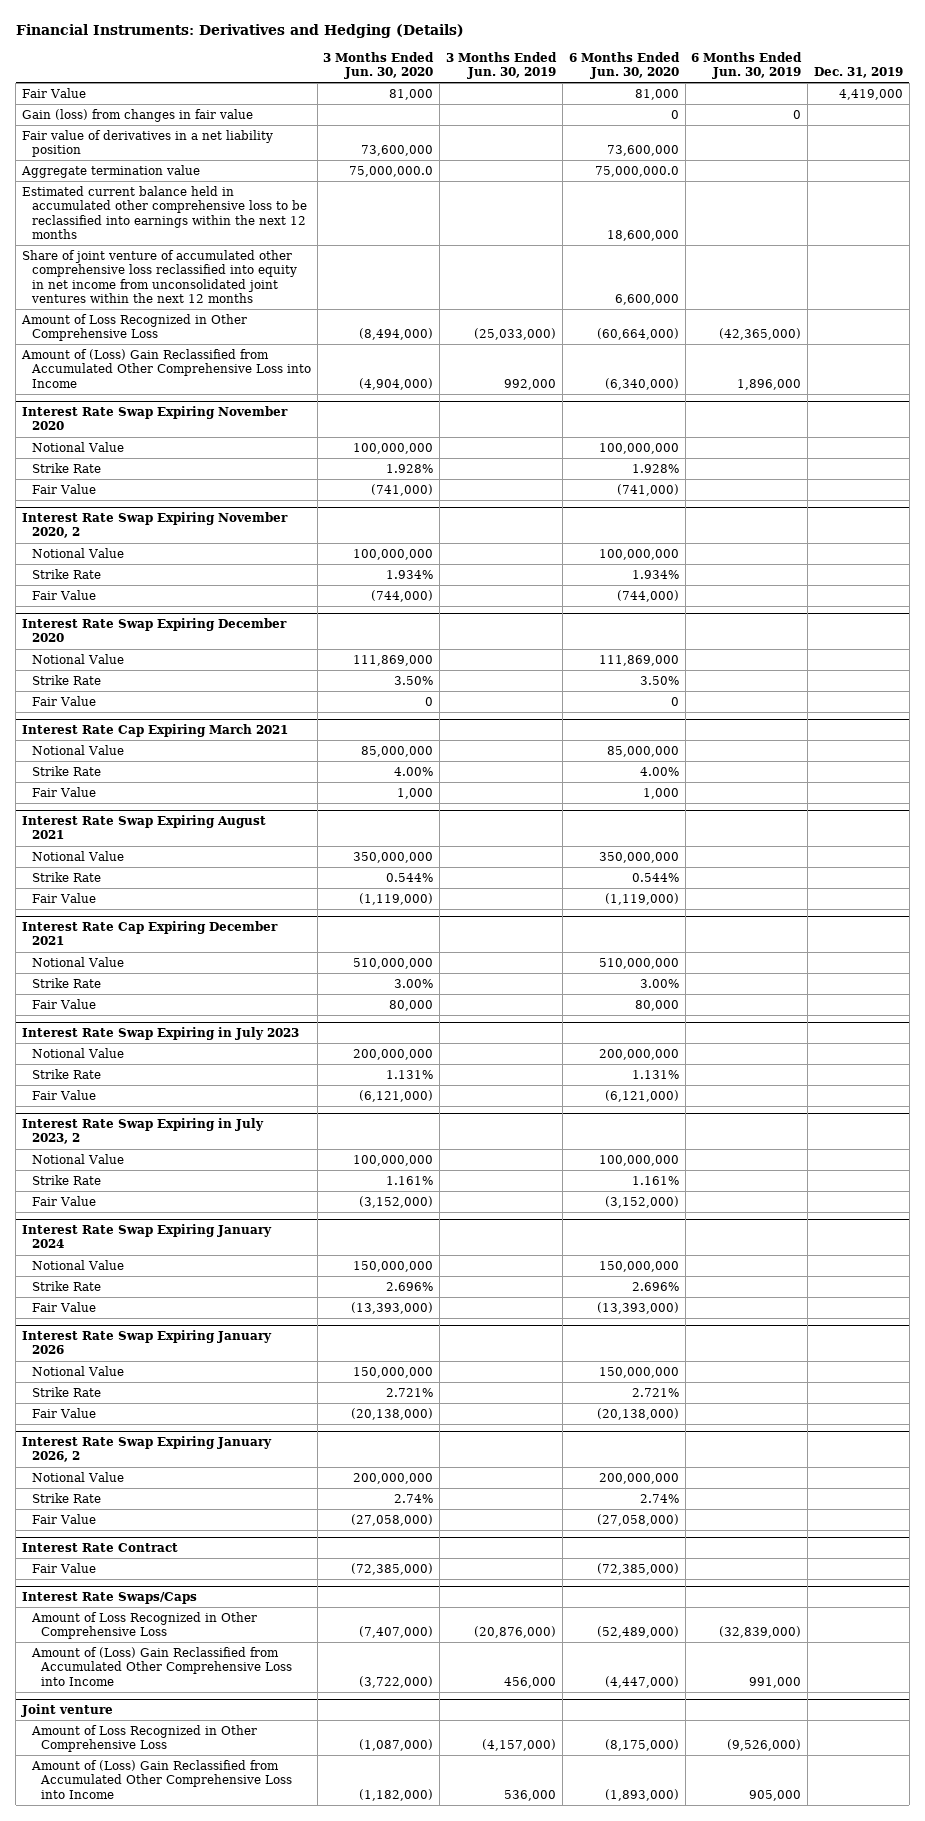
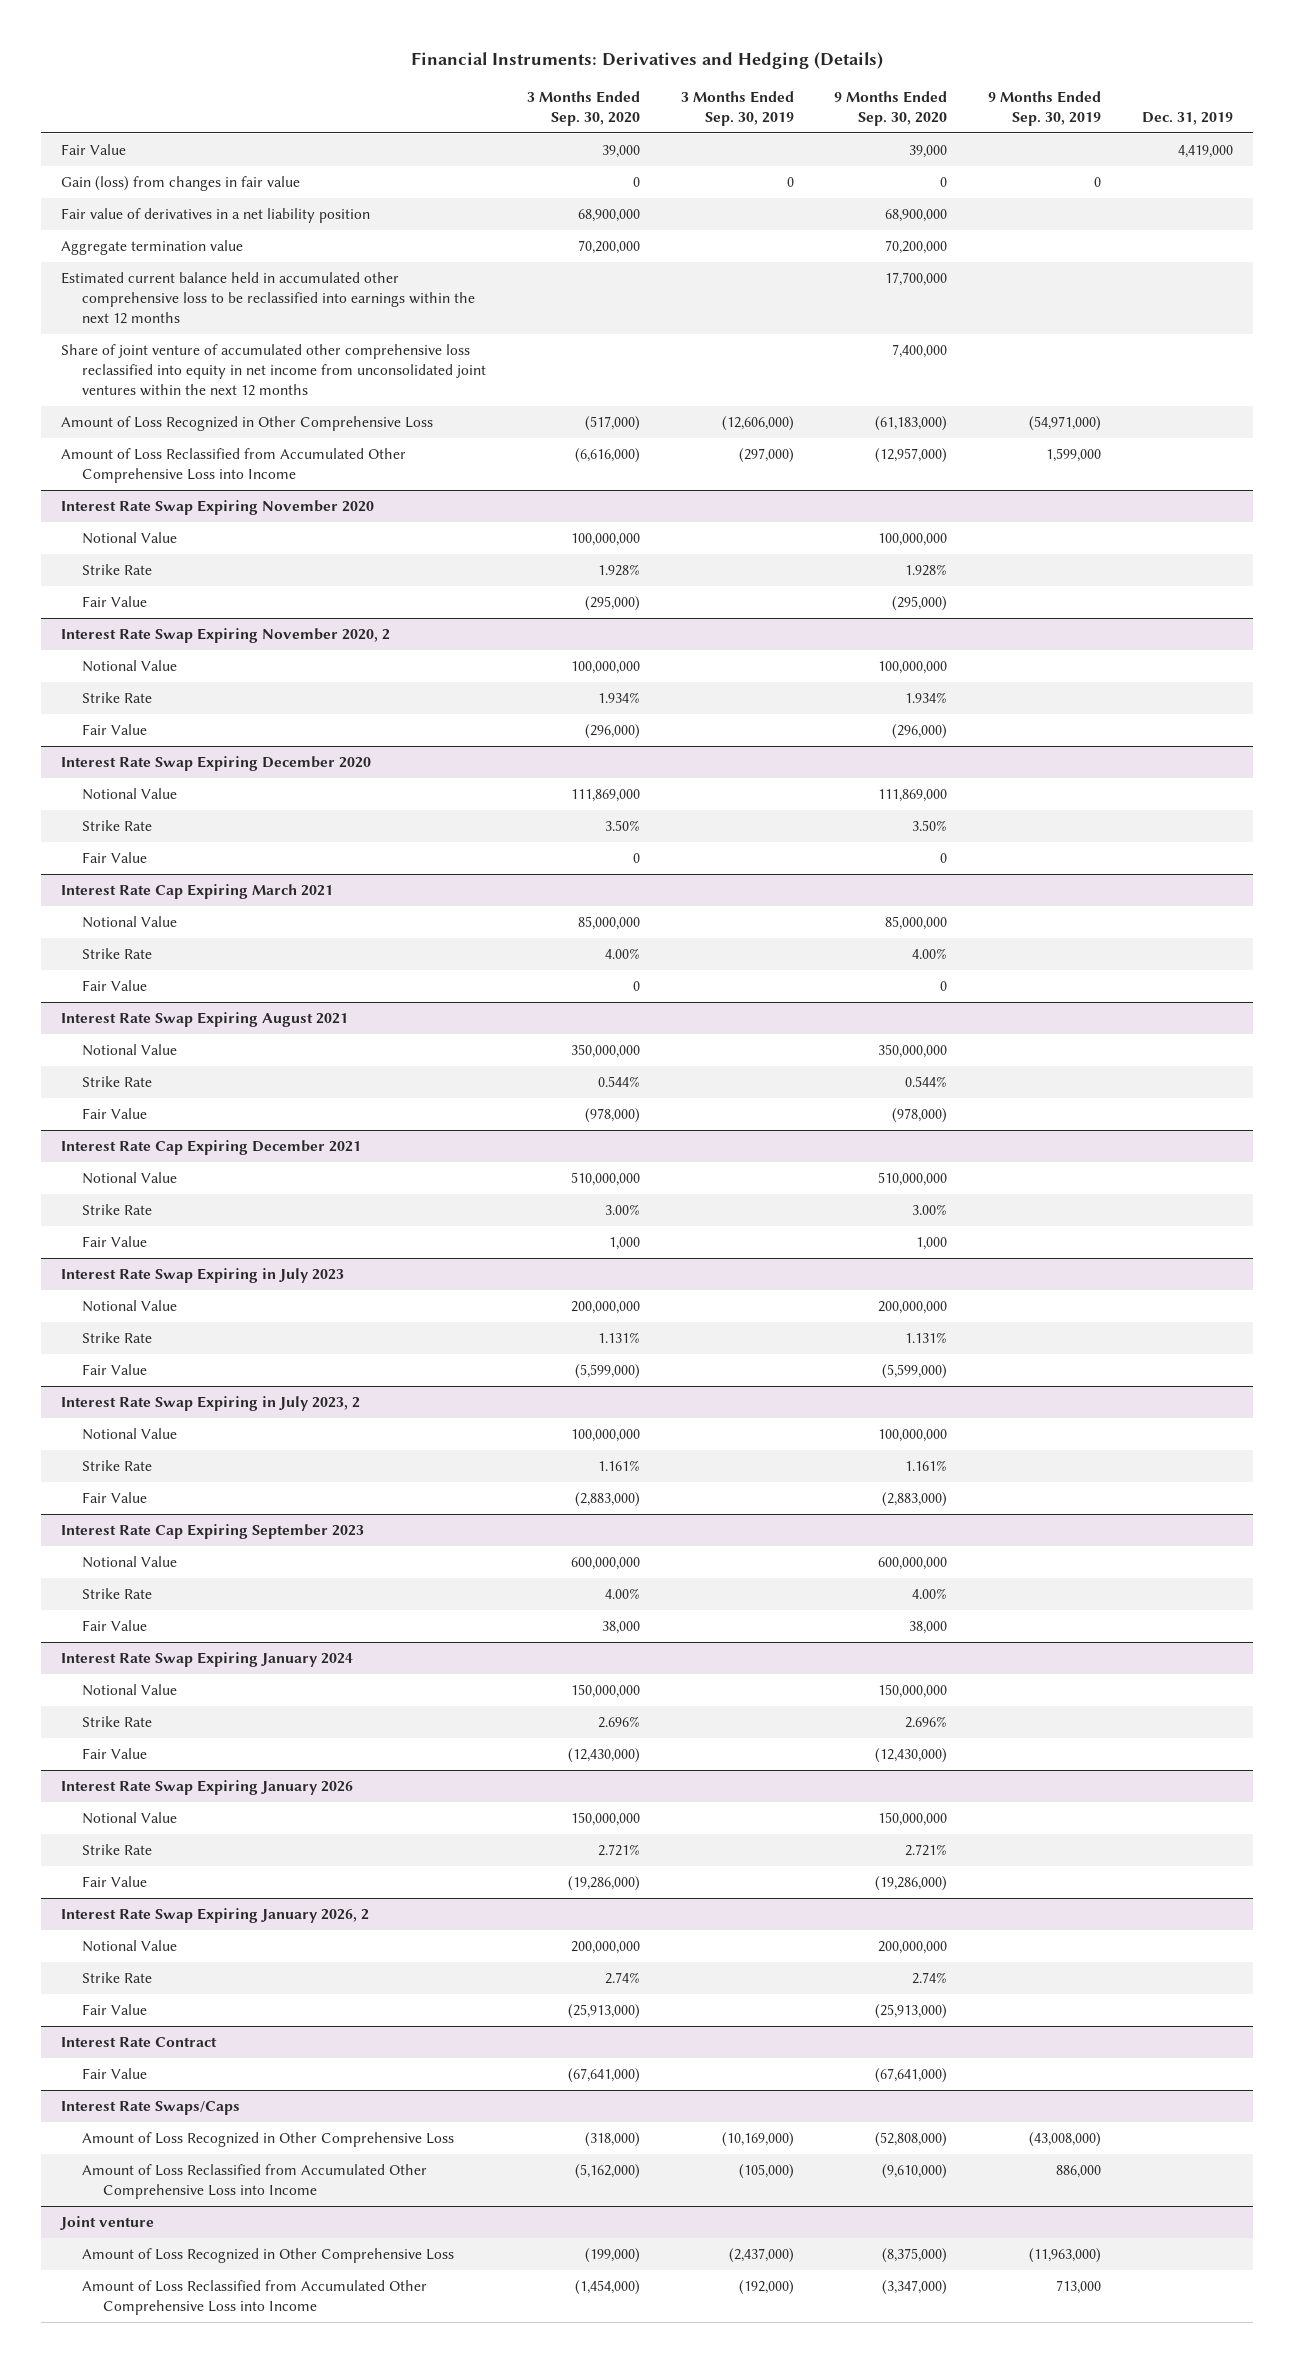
[323,51,435,79] 3 Months Ended Jun. 30, 2020 -> none
[446,51,558,79] 3 Months Ended Jun. 30, 2019 -> none
[568,51,680,79] 6 Months Ended Jun. 30, 2020 -> none
[691,51,803,79] 6 Months Ended Jun. 30, 2019 -> none
none -> [526,91,640,126] 3 Months Ended Sep. 30, 2020
none -> [680,91,794,126] 3 Months Ended Sep. 30, 2019
none -> [834,91,948,126] 9 Months Ended Sep. 30, 2020
none -> [987,91,1101,126] 9 Months Ended Sep. 30, 2019
[21,348,311,388] Amount of (Loss) Gain Reclassified from Accumulated Other Comprehensive Loss into Income -> [61,448,407,483] Amount of Loss Reclassified from Accumulated Other Comprehensive Loss into Income
none -> [61,1524,365,1540] Interest Rate Cap Expiring September 2023
none -> [82,1556,178,1569] Notional Value
none -> [82,1588,153,1600] Strike Rate
none -> [82,1620,148,1632] Fair Value
[30,1646,293,1686] Amount of (Loss) Gain Reclassified from Accumulated Other Comprehensive Loss into Income -> [82,2164,428,2199] Amount of Loss Reclassified from Accumulated Other Comprehensive Loss into Income
[30,1759,293,1799] Amount of (Loss) Gain Reclassified from Accumulated Other Comprehensive Loss into Income -> [82,2280,428,2315] Amount of Loss Reclassified from Accumulated Other Comprehensive Loss into Income

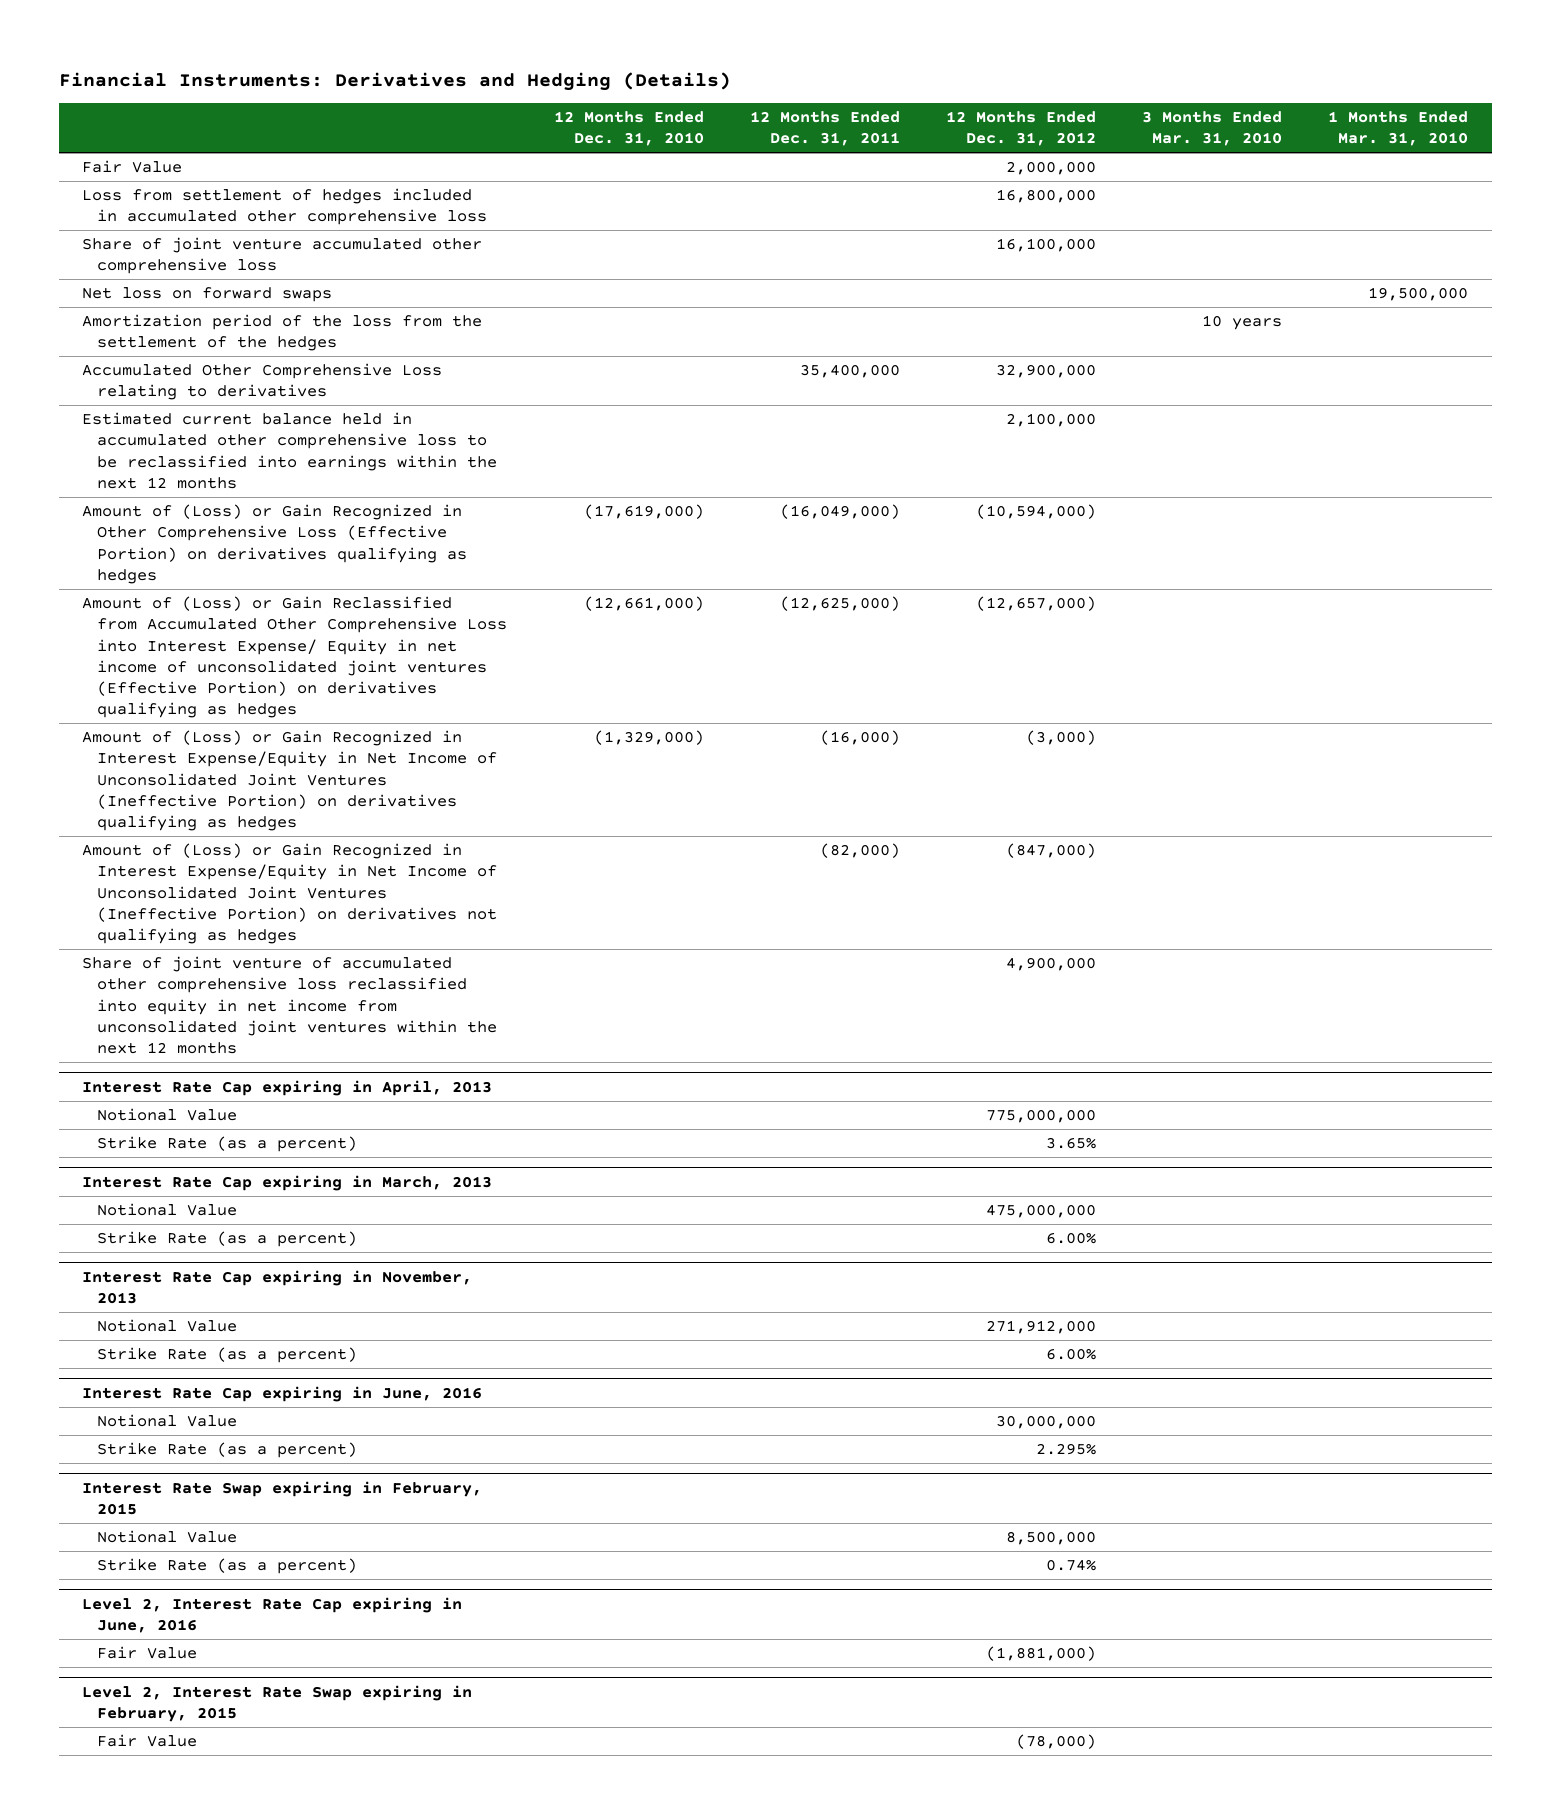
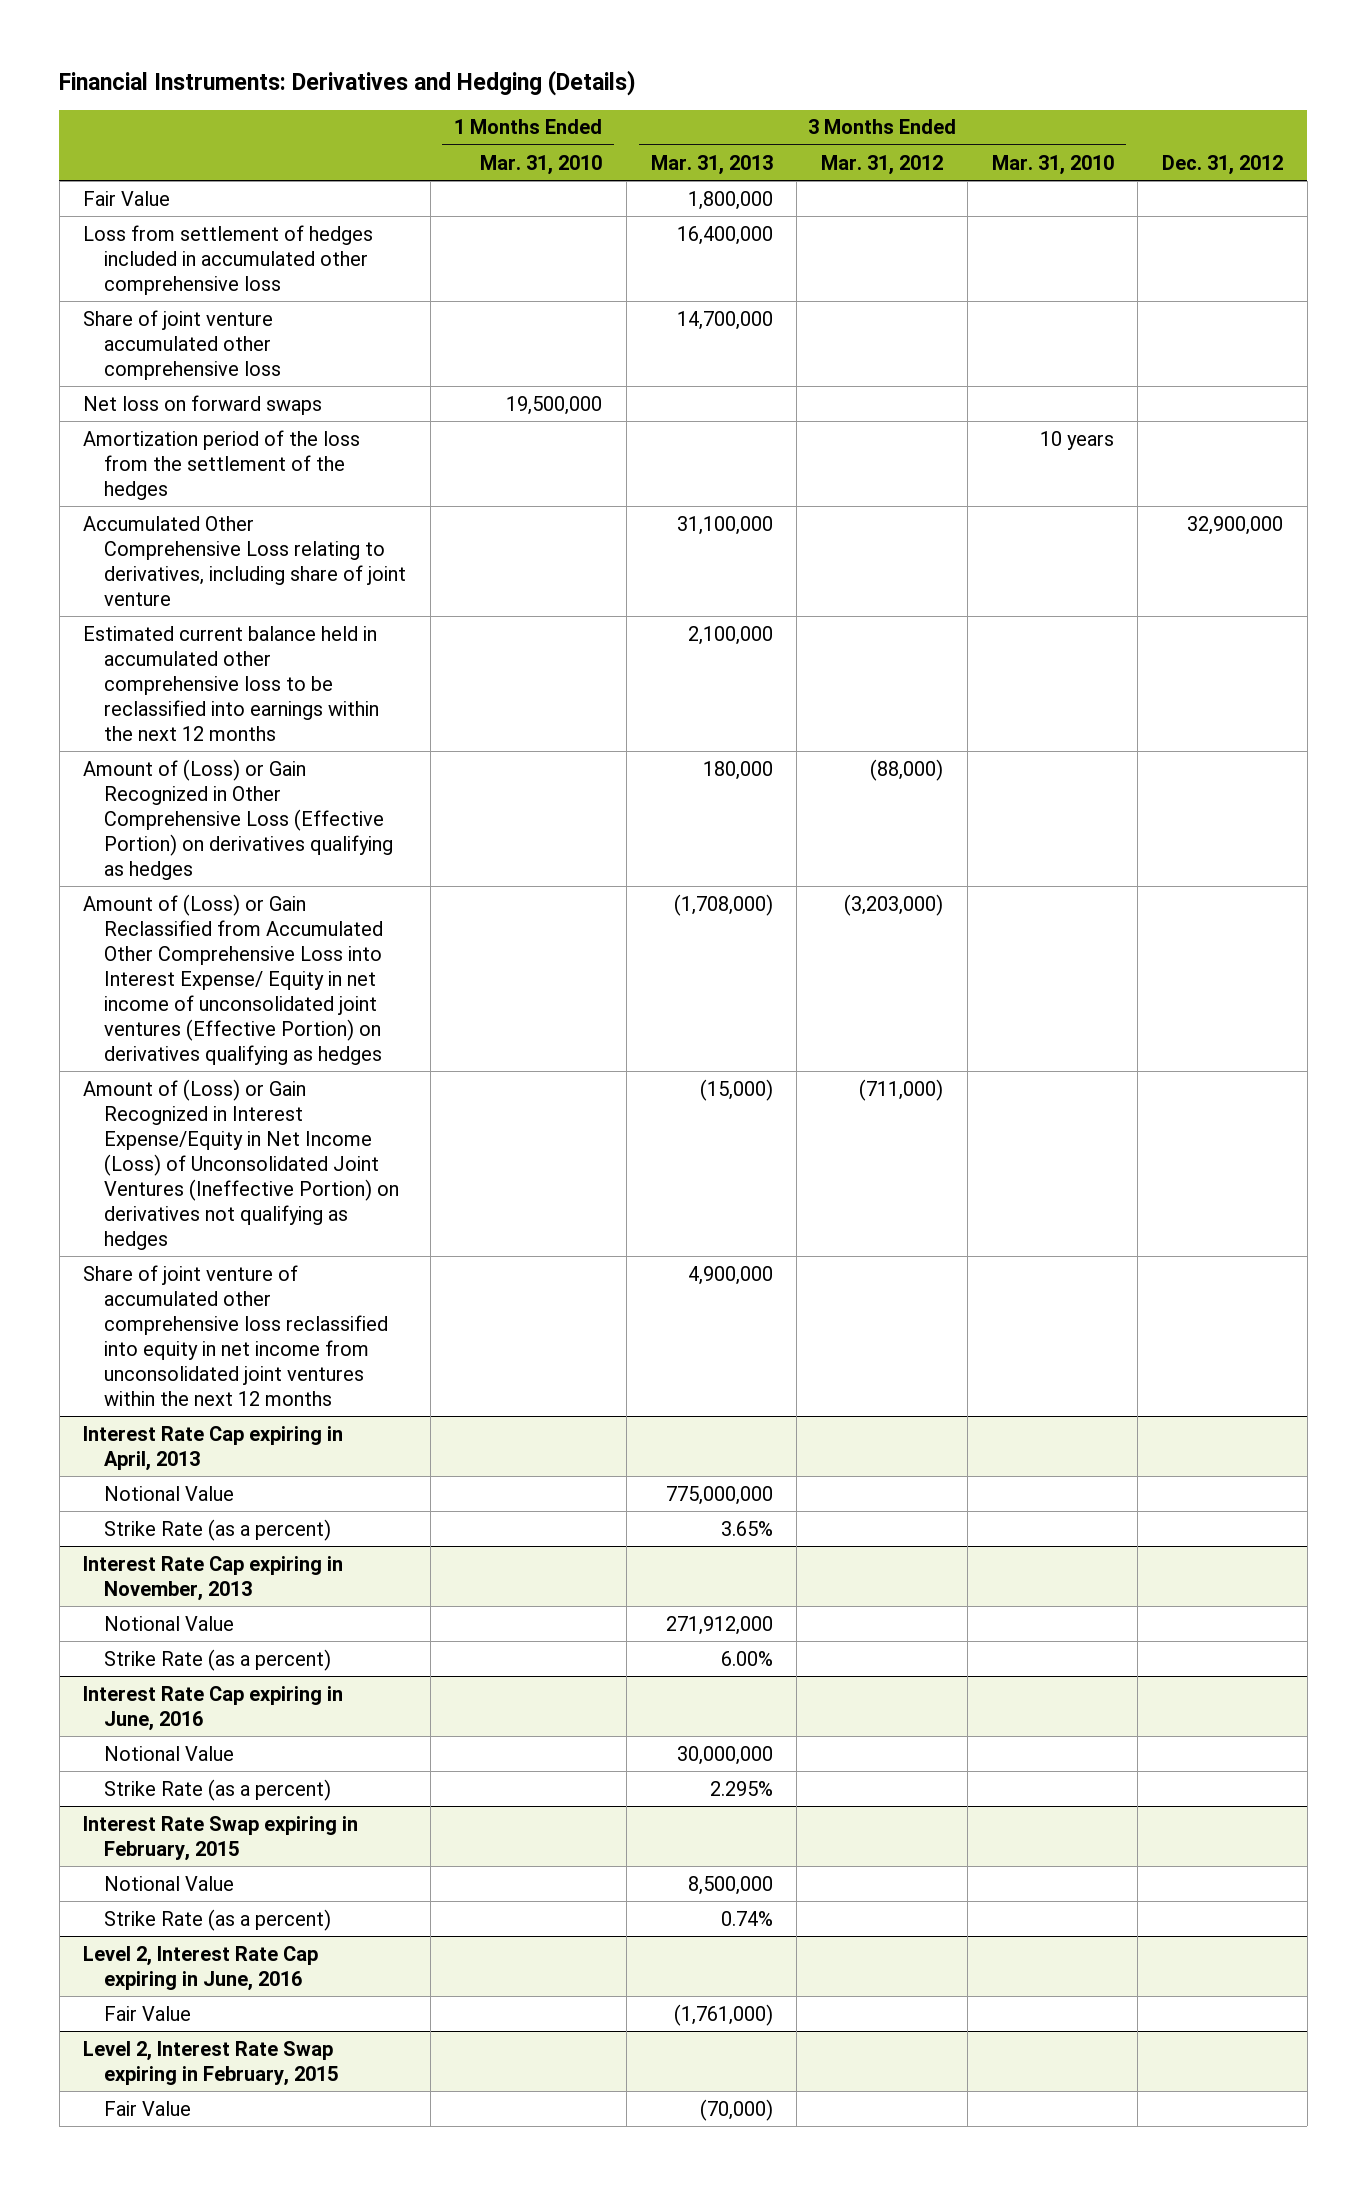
[553,111,704,147] 12 Months Ended Dec. 31, 2010 -> none
[749,111,900,147] 12 Months Ended Dec. 31, 2011 -> none
[945,111,1096,147] 12 Months Ended Dec. 31, 2012 -> none
none -> [650,154,773,175] Mar. 31, 2013
none -> [821,154,944,175] Mar. 31, 2012
none -> [1161,154,1283,175] Dec. 31, 2012
[82,363,443,401] Accumulated Other Comprehensive Loss relating to derivatives -> [83,515,406,606] Accumulated Other Comprehensive Loss relating to derivatives, including share of joint venture
[82,730,498,832] Amount of (Loss) or Gain Recognized in Interest Expense/Equity in Net Income of Unconsolidated Joint Ventures (Ineffective Portion) on derivatives qualifying as hedges -> none
[82,843,498,945] Amount of (Loss) or Gain Recognized in Interest Expense/Equity in Net Income of Unconsolidated Joint Ventures (Ineffective Portion) on derivatives not qualifying as hedges -> [83,1078,399,1250] Amount of (Loss) or Gain Recognized in Interest Expense/Equity in Net Income (Loss) of Unconsolidated Joint Ventures (Ineffective Portion) on derivatives not qualifying as hedges
[82,1174,493,1191] Interest Rate Cap expiring in March, 2013 -> none
[97,1203,238,1217] Notional Value -> none
[97,1231,358,1248] Strike Rate (as a percent) -> none

